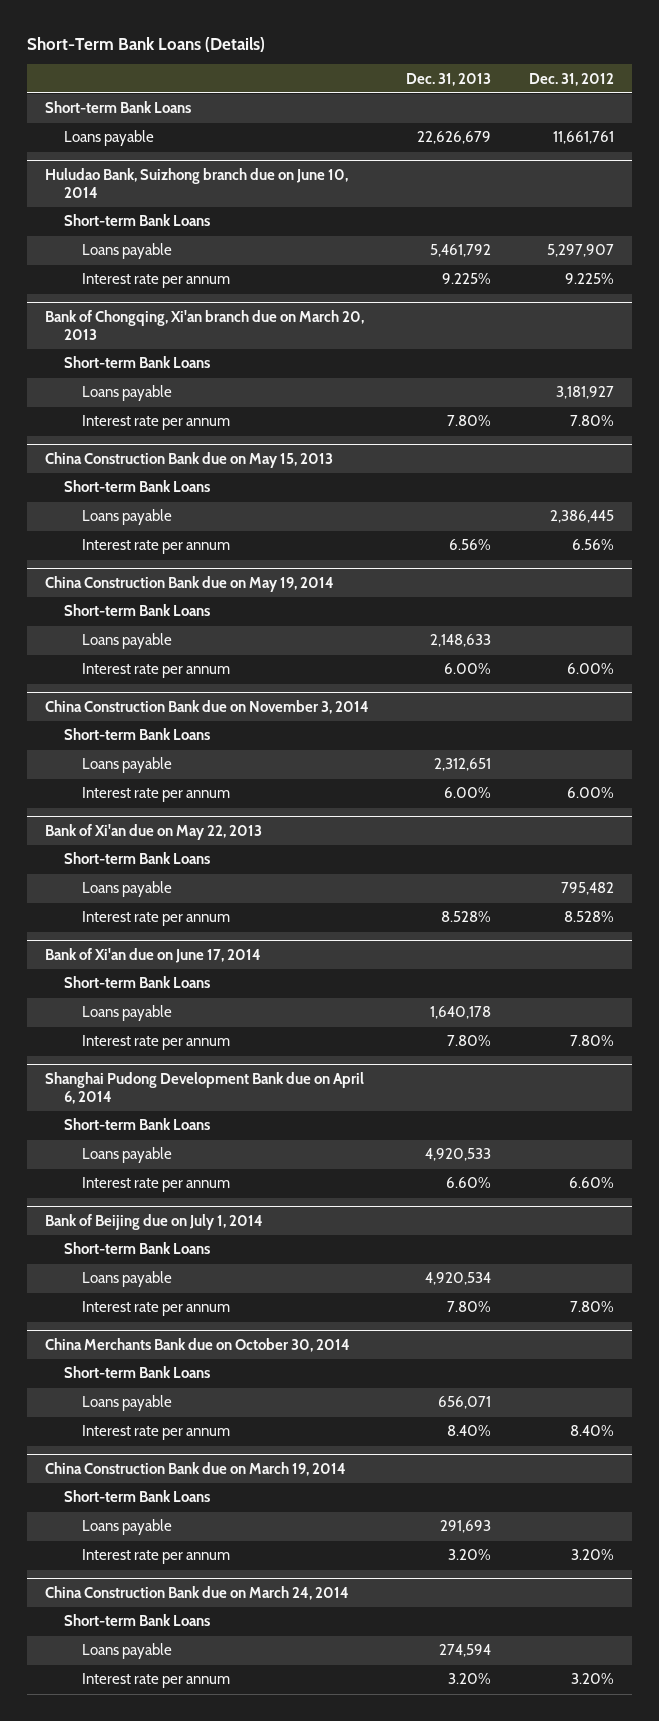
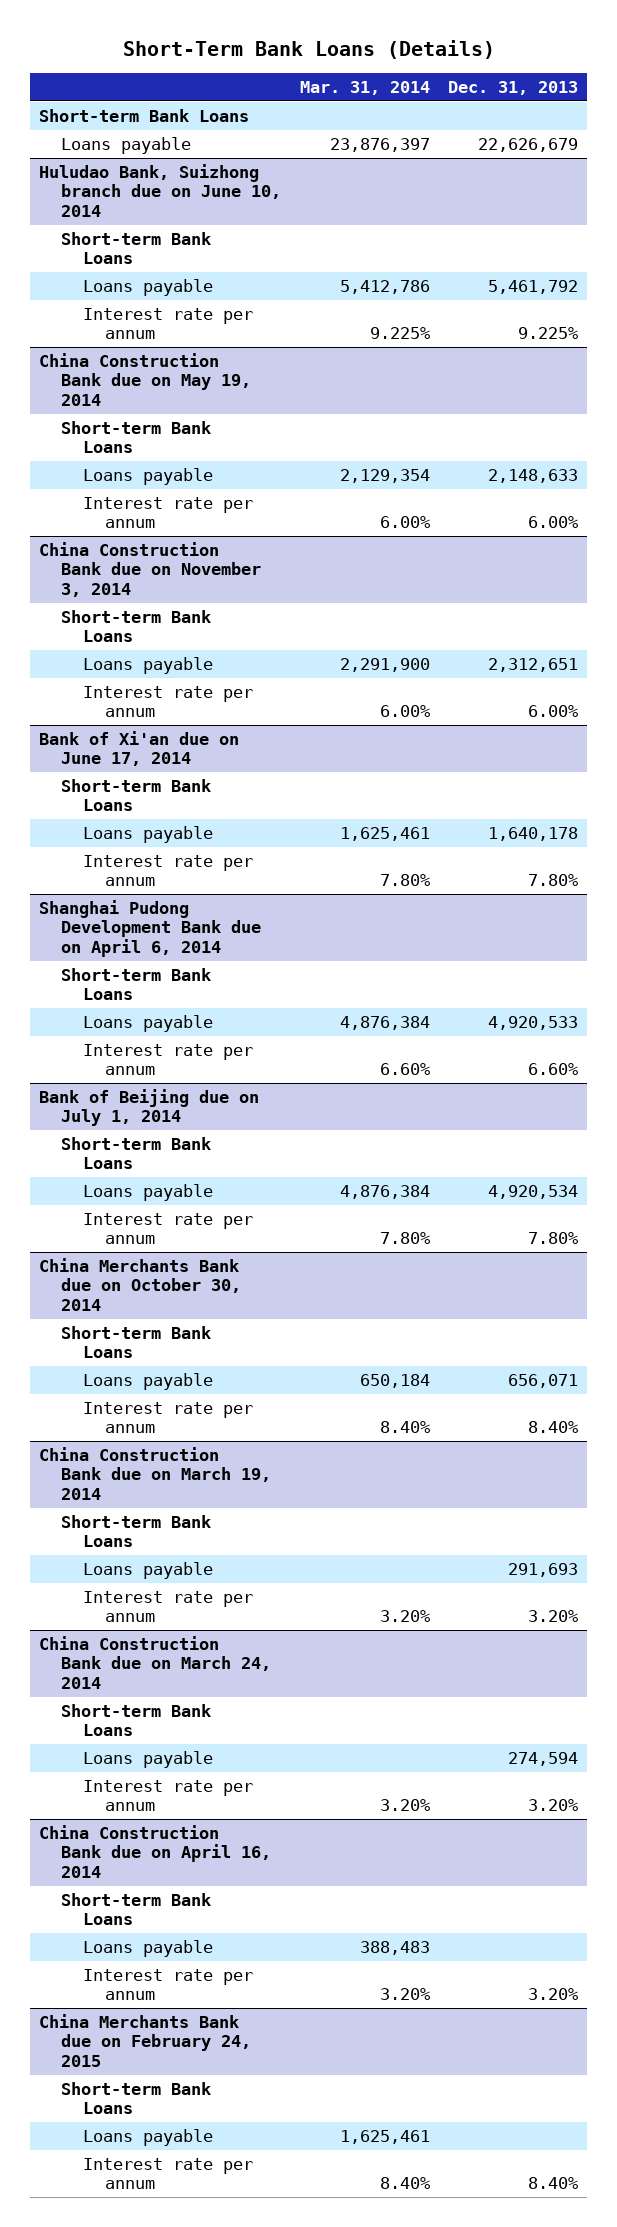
[528,72,614,86] Dec. 31, 2012 -> none
none -> [299,81,430,96] Mar. 31, 2014
[45,310,365,340] Bank of Chongqing, Xi'an branch due on March 20, 2013 -> none
[63,356,210,369] Short-term Bank Loans -> none
[82,385,173,402] Loans payable -> none
[82,415,231,431] Interest rate per annum -> none
[45,452,334,469] China Construction Bank due on May 15, 2013 -> none
[63,480,210,493] Short-term Bank Loans -> none
[82,509,173,526] Loans payable -> none
[82,539,231,555] Interest rate per annum -> none
[45,824,263,841] Bank of Xi'an due on May 22, 2013 -> none
[63,852,210,865] Short-term Bank Loans -> none
[82,881,173,898] Loans payable -> none
[82,911,231,927] Interest rate per annum -> none
none -> [39,1825,272,1878] China Construction Bank due on April 16, 2014
none -> [61,1893,212,1926] Short-term Bank Loans
none -> [83,1940,214,1958] Loans payable
none -> [83,1969,254,2001] Interest rate per annum
none -> [39,2014,252,2067] China Merchants Bank due on February 24, 2015
none -> [61,2082,212,2115] Short-term Bank Loans
none -> [83,2129,214,2147] Loans payable
none -> [83,2158,254,2190] Interest rate per annum

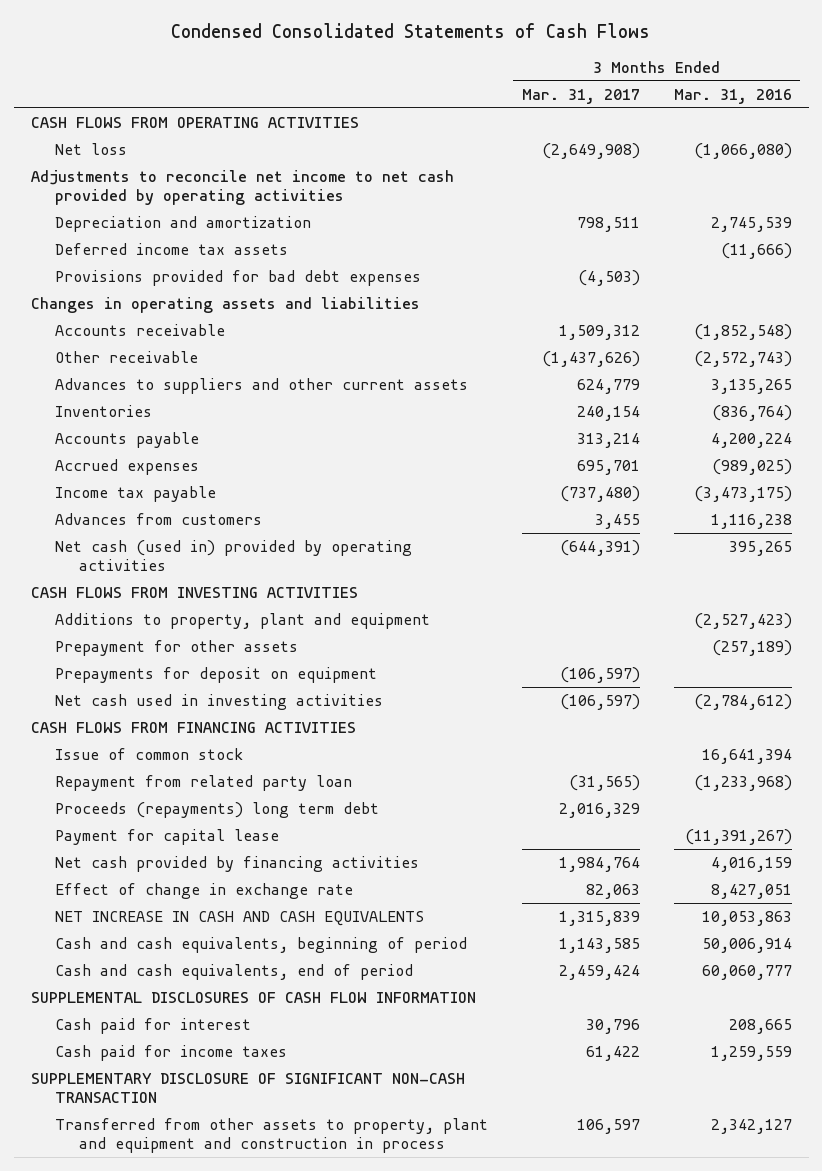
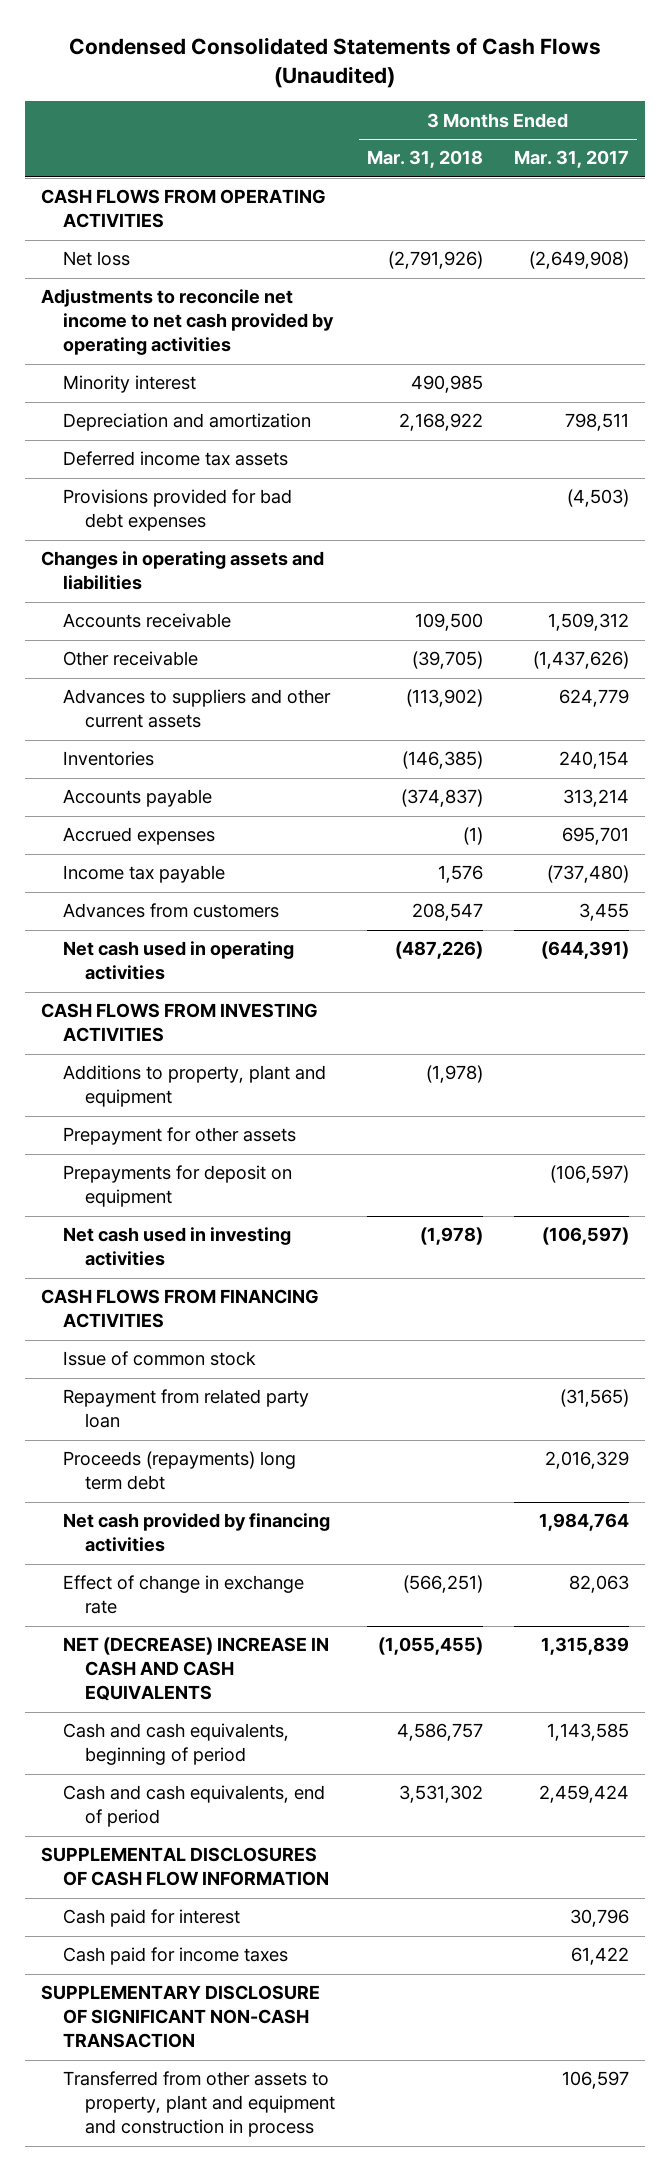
[171,23,651,39] Condensed Consolidated Statements of Cash Flows -> [69,36,602,88] Condensed Consolidated Statements of Cash Flows (Unaudited)
[673,88,792,104] Mar. 31, 2016 -> none
none -> [366,150,483,169] Mar. 31, 2018
none -> [63,375,197,394] Minority interest
[54,539,412,571] Net cash (used in) provided by operating activities -> [63,941,295,981] Net cash used in operating activities
[54,828,279,845] Payment for capital lease -> none
[54,910,424,926] NET INCREASE IN CASH AND CASH EQUIVALENTS -> [63,1637,330,1702] NET (DECREASE) INCREASE IN CASH AND CASH EQUIVALENTS

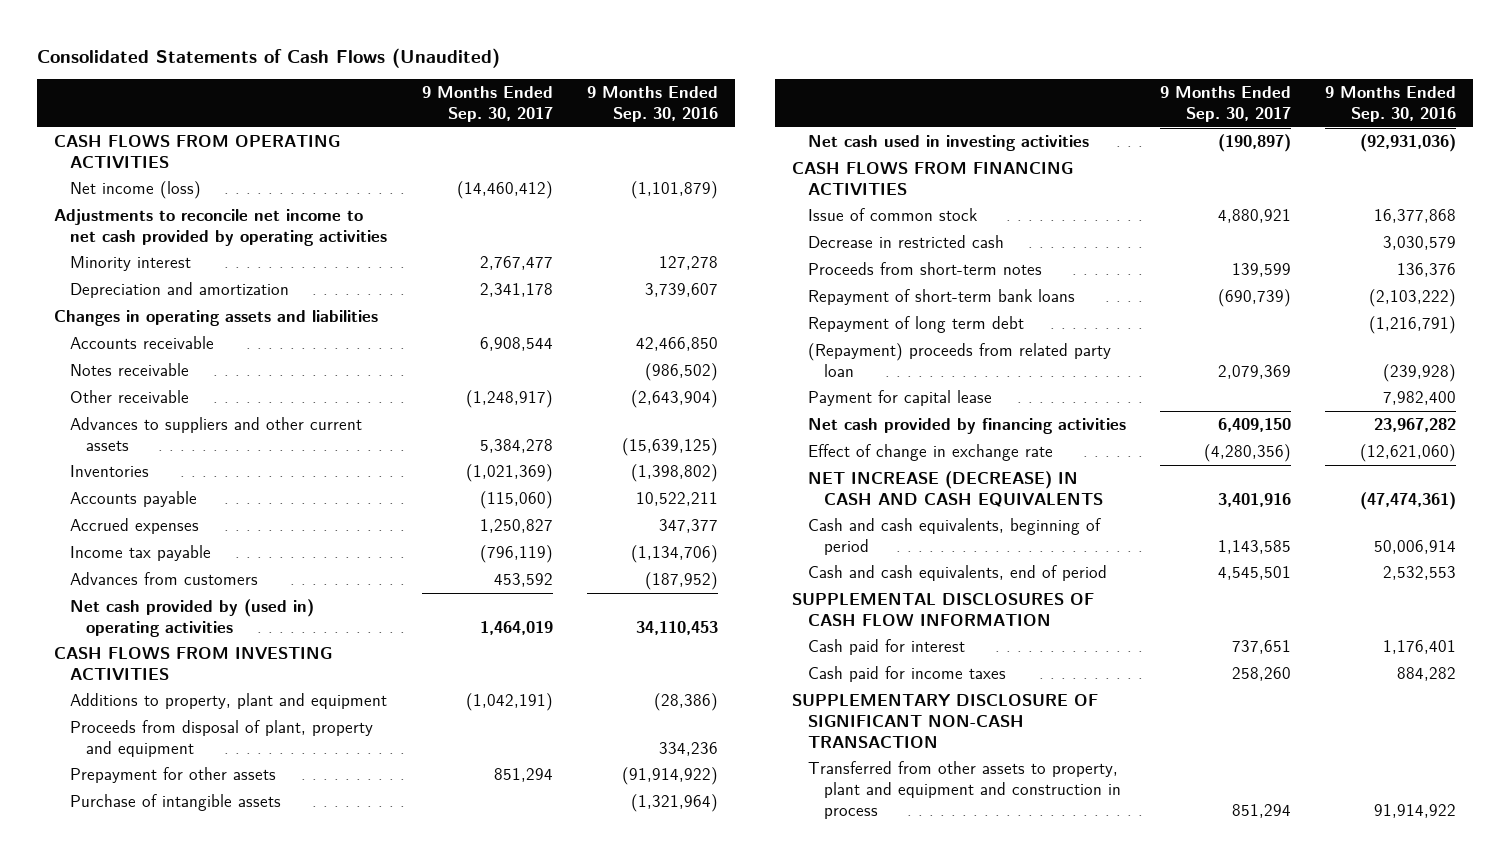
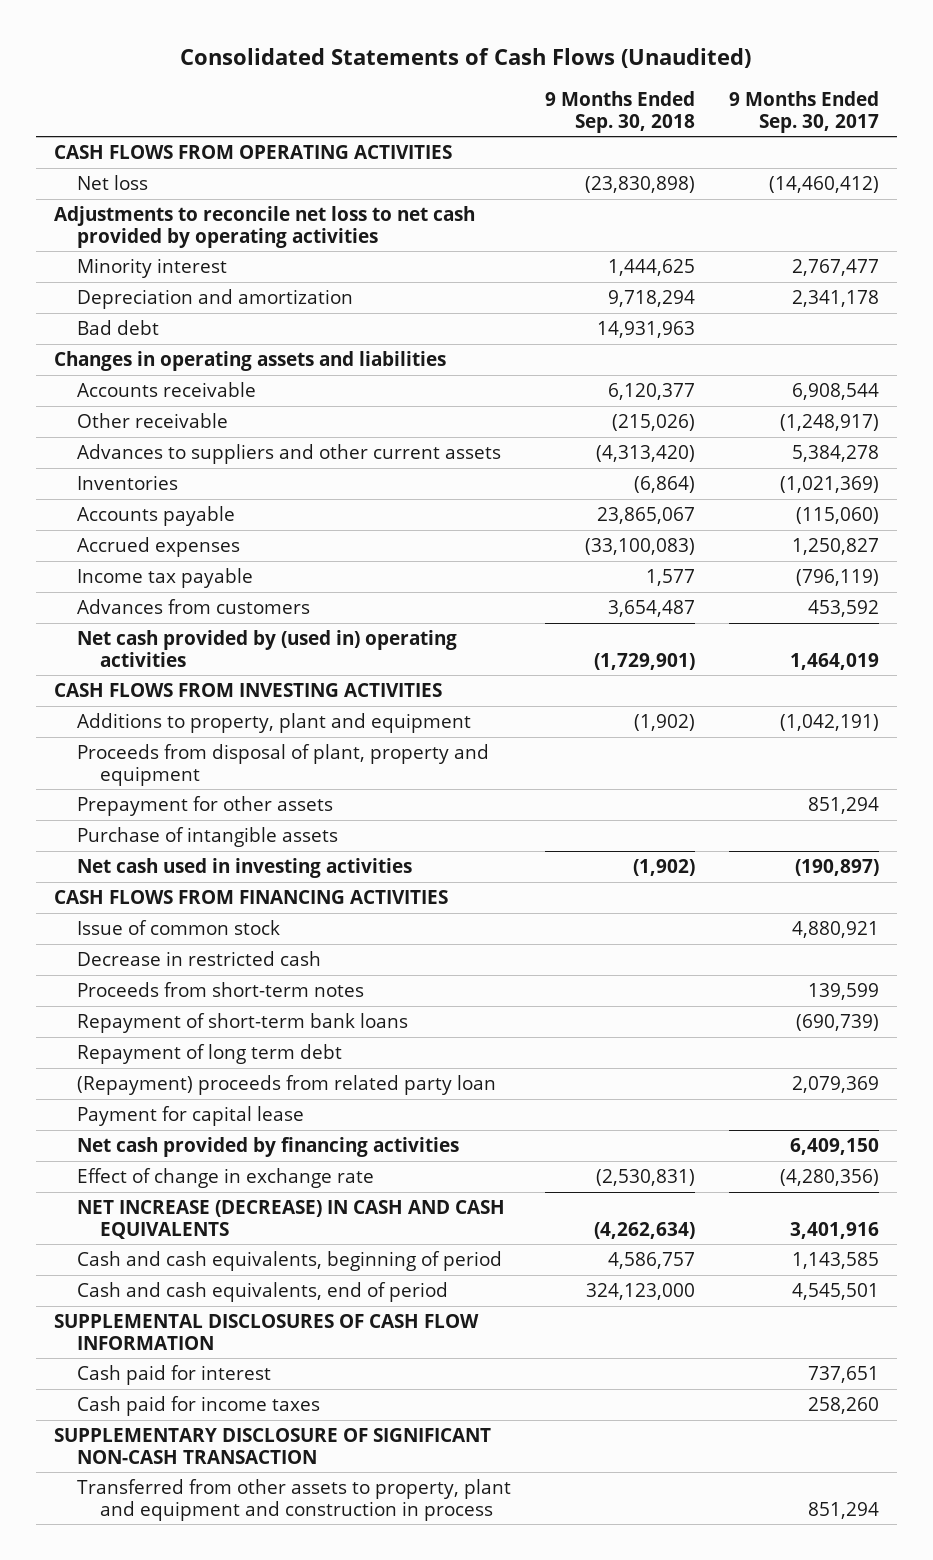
[586,86,718,122] 9 Months Ended Sep. 30, 2016 -> none
none -> [545,91,696,133] 9 Months Ended Sep. 30, 2018
[69,181,201,200] Net income (loss) -> [76,174,148,190] Net loss
[54,209,387,246] Adjustments to reconcile net income to net cash provided by operating activities -> [53,205,475,248] Adjustments to reconcile net loss to net cash provided by operating activities
none -> [76,319,159,335] Bad debt
[69,363,189,377] Notes receivable -> none

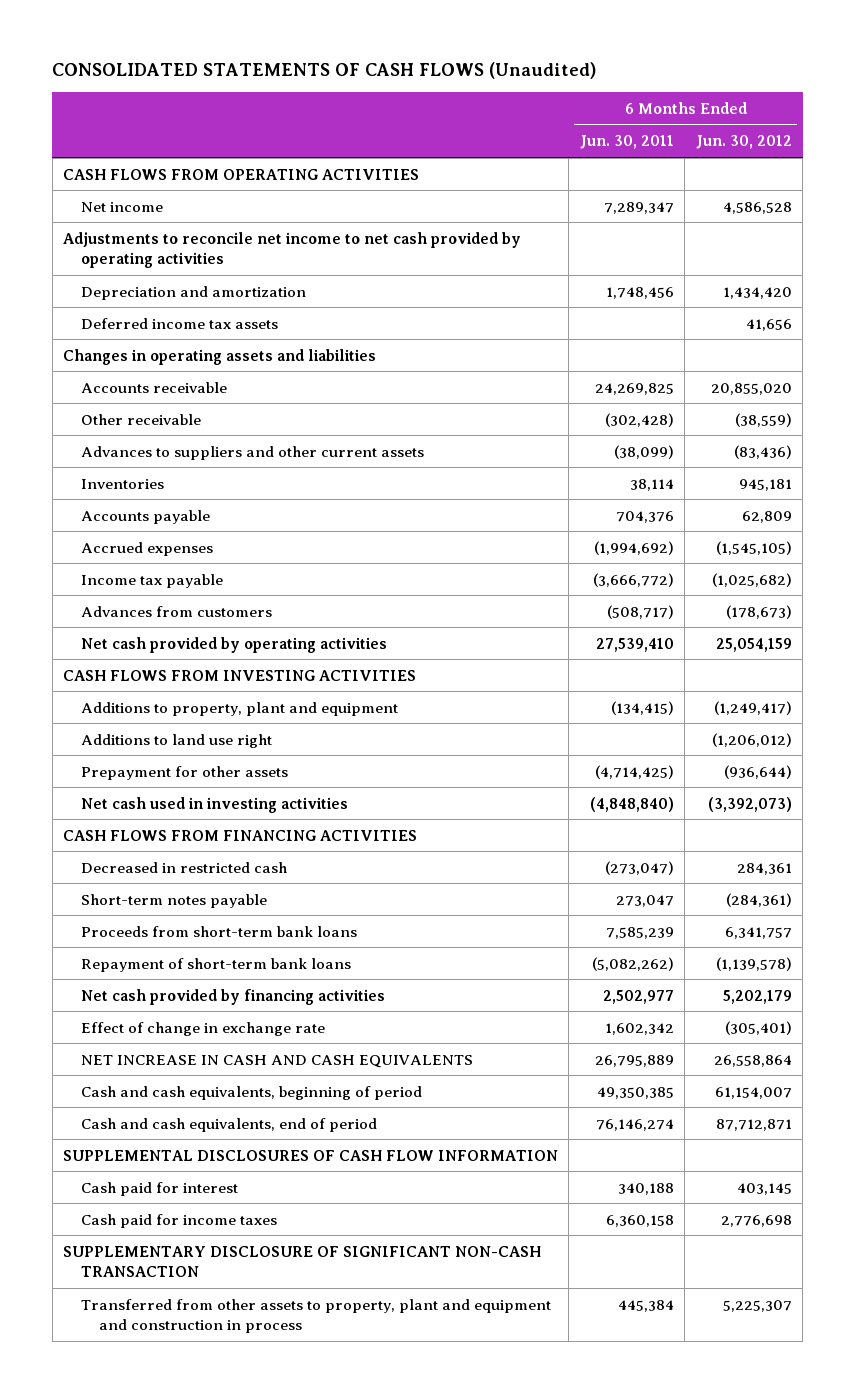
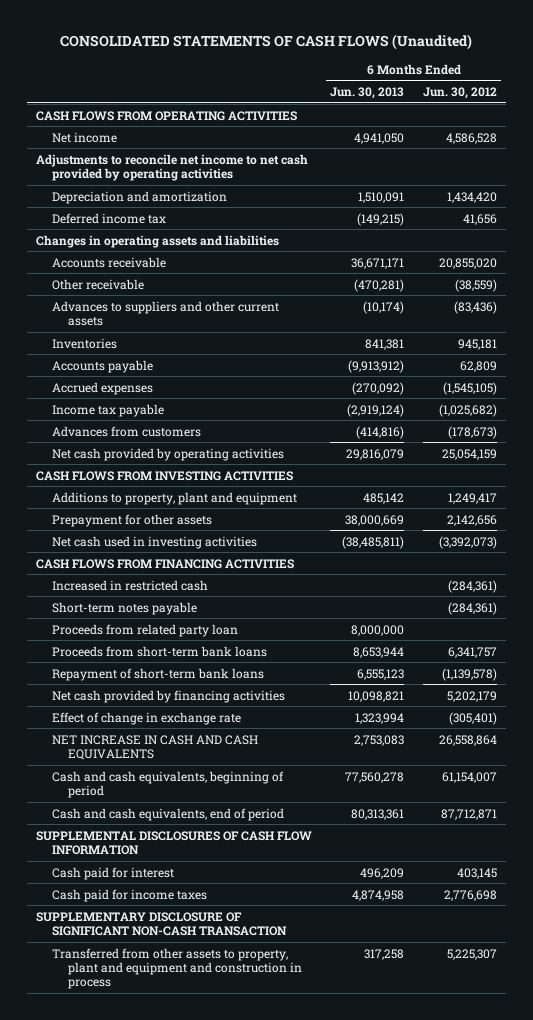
[579,135,674,150] Jun. 30, 2011 -> none
none -> [330,87,405,100] Jun. 30, 2013
[80,317,278,329] Deferred income tax assets -> [52,212,167,224] Deferred income tax
[80,733,272,748] Additions to land use right -> none
[713,700,792,715] (1,249,417) -> [447,492,497,504] 1,249,417
[723,764,792,779] (936,644) -> [446,514,497,526] 2,142,656
[80,861,287,873] Decreased in restricted cash -> [52,579,209,591] Increased in restricted cash
[736,862,792,875] 284,361 -> [447,579,497,593] (284,361)
none -> [52,623,239,637] Proceeds from related party loan

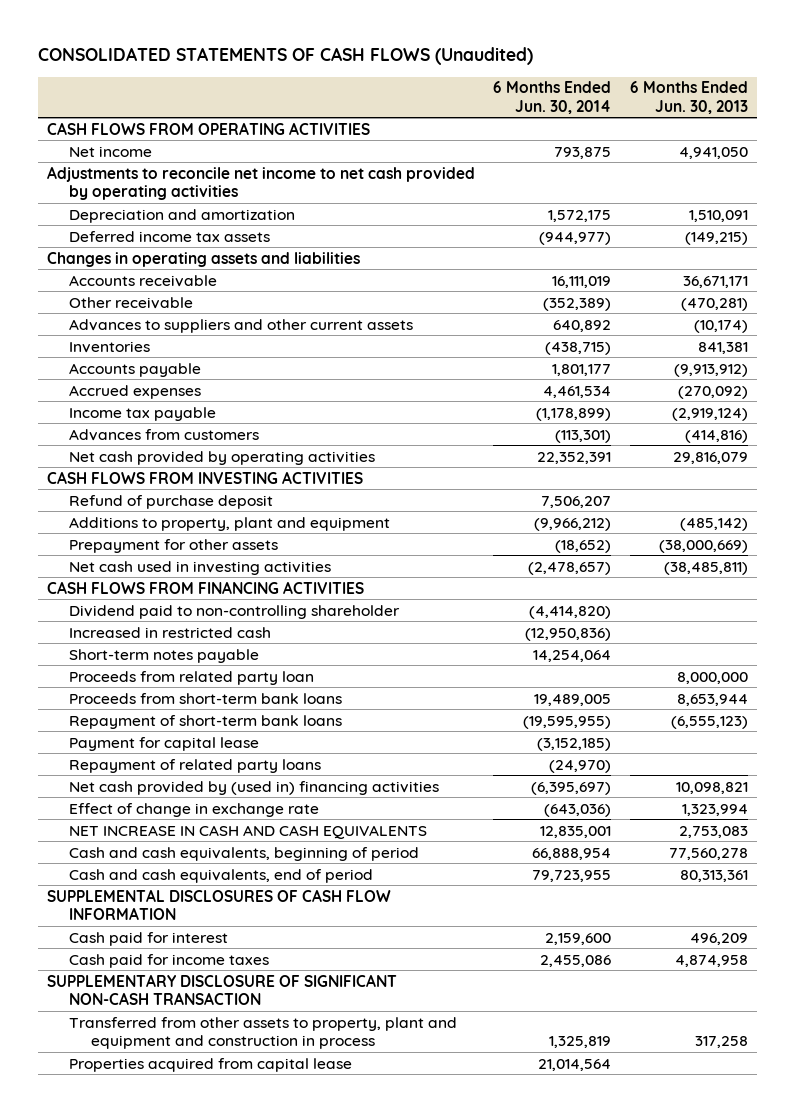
[422,87,497,100] Jun. 30, 2012 -> none
none -> [493,81,612,114] 6 Months Ended Jun. 30, 2014
[52,212,167,224] Deferred income tax -> [68,230,270,242] Deferred income tax assets
none -> [68,494,273,509] Refund of purchase deposit
[363,492,405,504] 485,142 -> [679,517,748,531] (485,142)
[345,514,405,526] 38,000,669 -> [658,539,748,553] (38,000,669)
none -> [68,604,400,619] Dividend paid to non-controlling shareholder
[357,668,405,680] 6,555,123 -> [670,715,748,729] (6,555,123)
none -> [68,736,259,751] Payment for capital lease
none -> [68,758,321,773] Repayment of related party loans
[52,689,286,703] Net cash provided by financing activities -> [68,780,439,795] Net cash provided by (used in) financing activities
none -> [68,1057,352,1072] Properties acquired from capital lease

